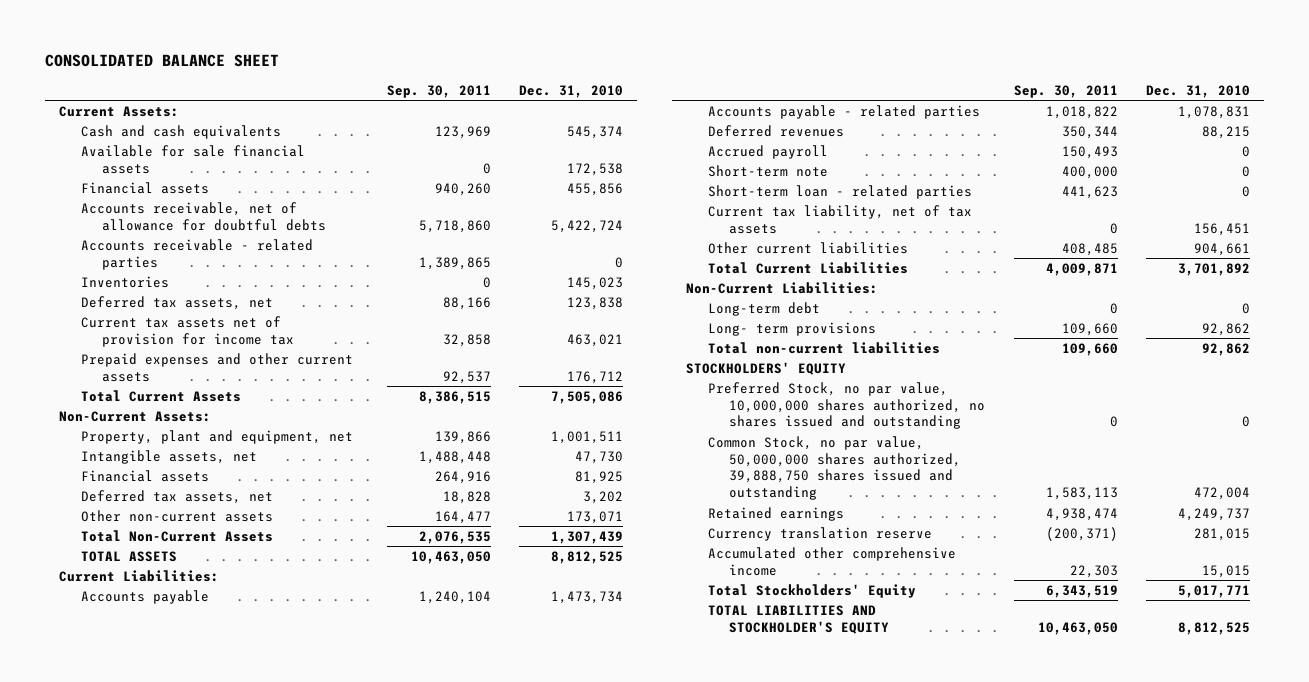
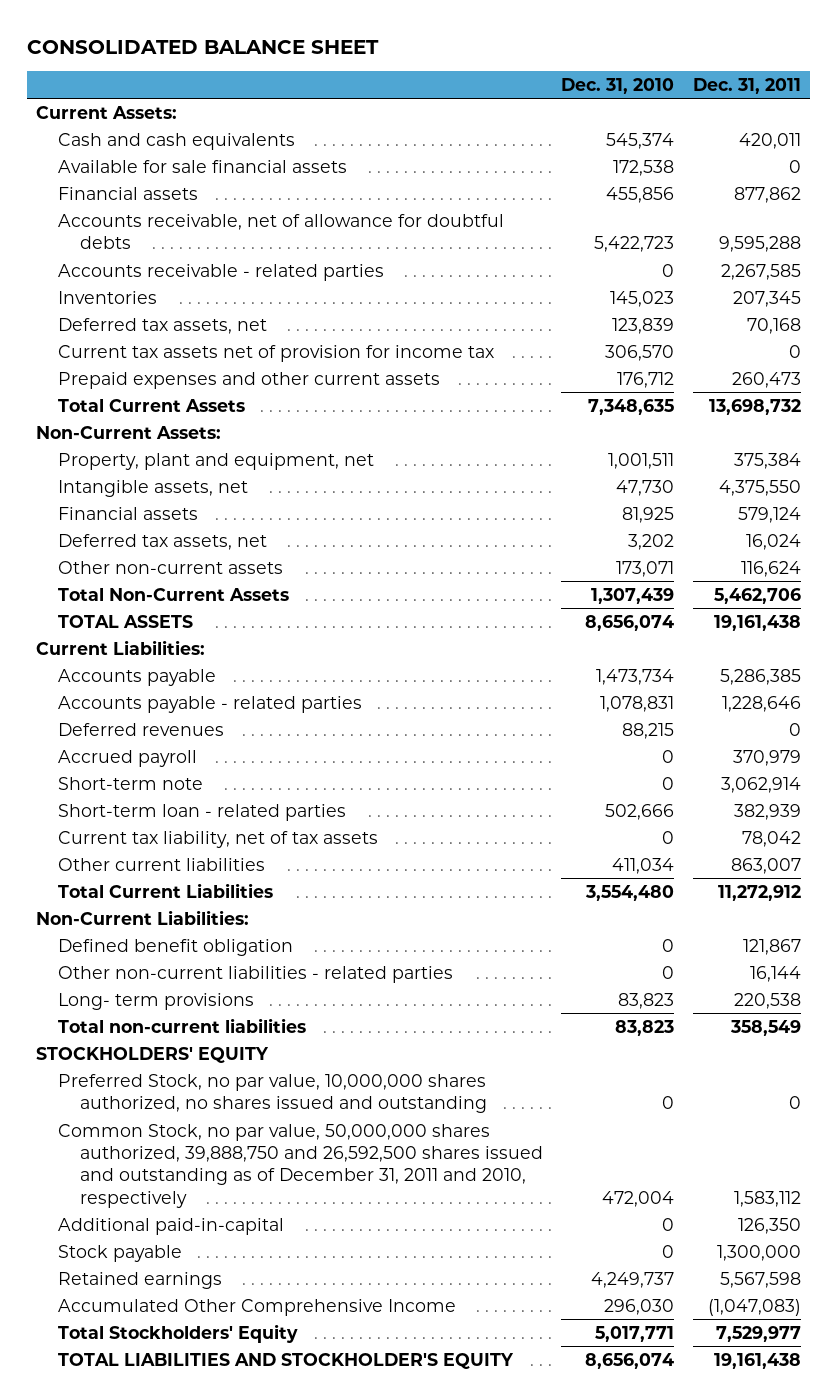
[386,84,491,98] Sep. 30, 2011 -> none
none -> [692,77,801,94] Dec. 31, 2011
[551,219,624,233] 5,422,724 -> [594,236,675,253] 5,422,723
[567,297,624,311] 123,838 -> [612,317,675,334] 123,839
[567,333,624,347] 463,021 -> [605,344,675,361] 306,570
[551,391,624,405] 7,505,086 -> [588,398,675,415] 7,348,635
[551,551,624,565] 8,812,525 -> [585,614,675,631] 8,656,074
[1242,186,1251,198] 0 -> [605,803,675,820] 502,666
[1194,222,1251,236] 156,451 -> [662,830,675,844] 0
[1194,243,1251,257] 904,661 -> [612,857,675,874] 411,034
[1178,263,1251,277] 3,701,892 -> [585,884,675,901] 3,554,480
[707,302,820,317] Long-term debt -> none
none -> [57,938,293,956] Defined benefit obligation
none -> [57,965,453,983] Other non-current liabilities - related parties
[1202,323,1251,337] 92,862 -> [618,992,675,1009] 83,823
[1202,343,1251,357] 92,862 -> [615,1019,675,1036] 83,823
[707,436,962,501] Common Stock, no par value, 50,000,000 shares authorized, 39,888,750 shares issued and outstanding -> [57,1123,543,1208] Common Stock, no par value, 50,000,000 shares authorized, 39,888,750 and 26,592,500 shares issued and outstanding as of December 31, 2011 and 2010, respectively
none -> [57,1217,284,1235] Additional paid-in-capital
none -> [57,1244,182,1262] Stock payable
[707,527,932,542] Currency translation reserve -> none
[707,547,956,576] Accumulated other comprehensive income -> [57,1298,456,1316] Accumulated Other Comprehensive Income
[1202,564,1251,578] 15,015 -> [604,1298,675,1315] 296,030
[1178,621,1251,635] 8,812,525 -> [585,1352,675,1369] 8,656,074

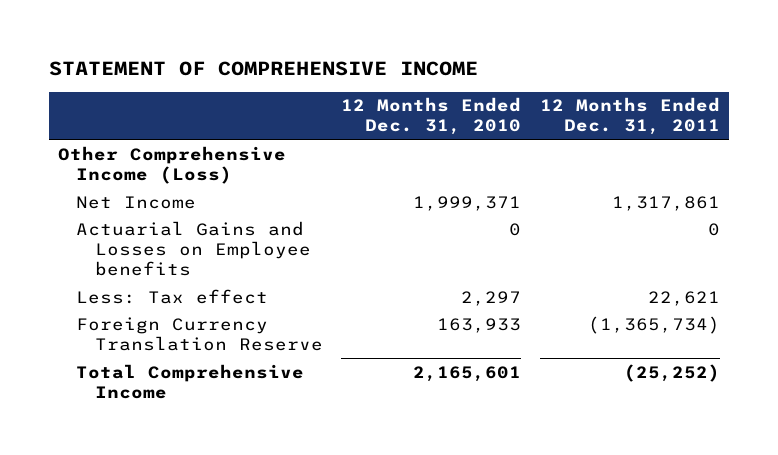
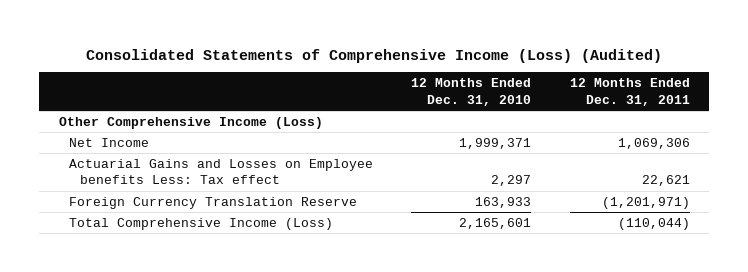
[49,60,479,76] STATEMENT OF COMPREHENSIVE INCOME -> [86,48,663,63] Consolidated Statements of Comprehensive Income (Loss) (Audited)
[76,220,311,277] Actuarial Gains and Losses on Employee benefits -> none
[611,195,720,211] 1,317,861 -> [617,137,690,149] 1,069,306
[76,288,269,304] Less: Tax effect -> [69,158,374,185] Actuarial Gains and Losses on Employee benefits Less: Tax effect
[587,315,720,334] (1,365,734) -> [601,196,690,209] (1,201,971)
[76,363,305,399] Total Comprehensive Income -> [69,217,334,230] Total Comprehensive Income (Loss)
[623,363,720,382] (25,252) -> [617,217,690,230] (110,044)

